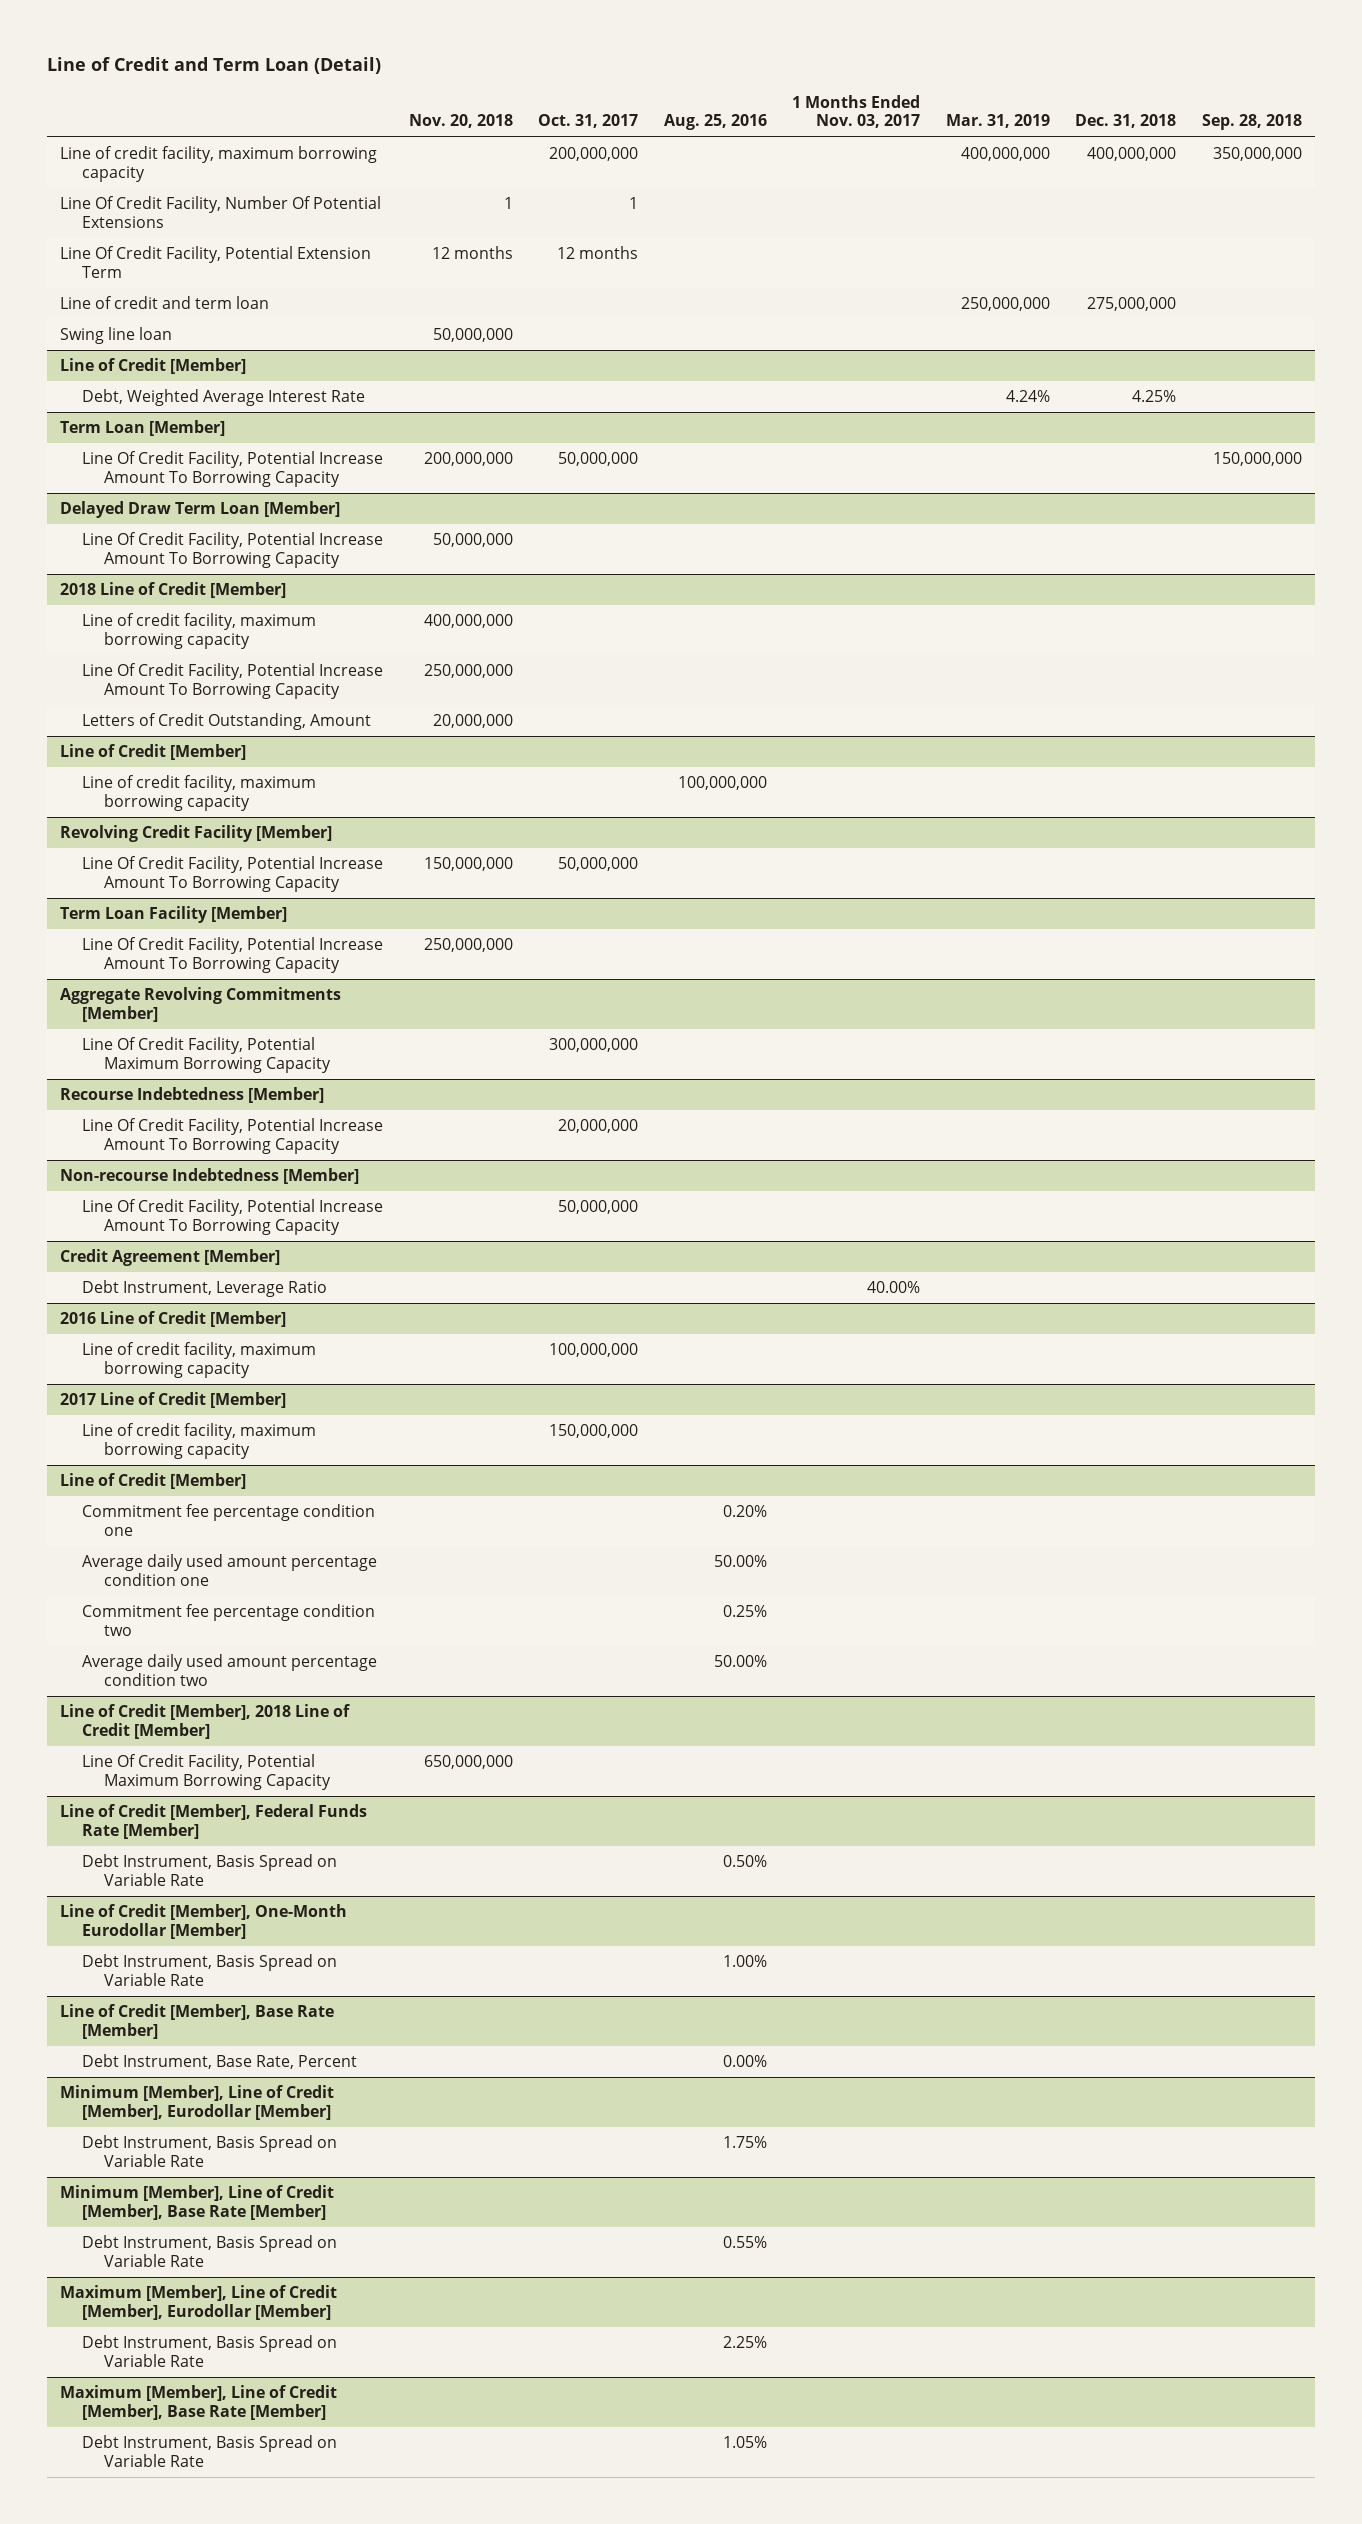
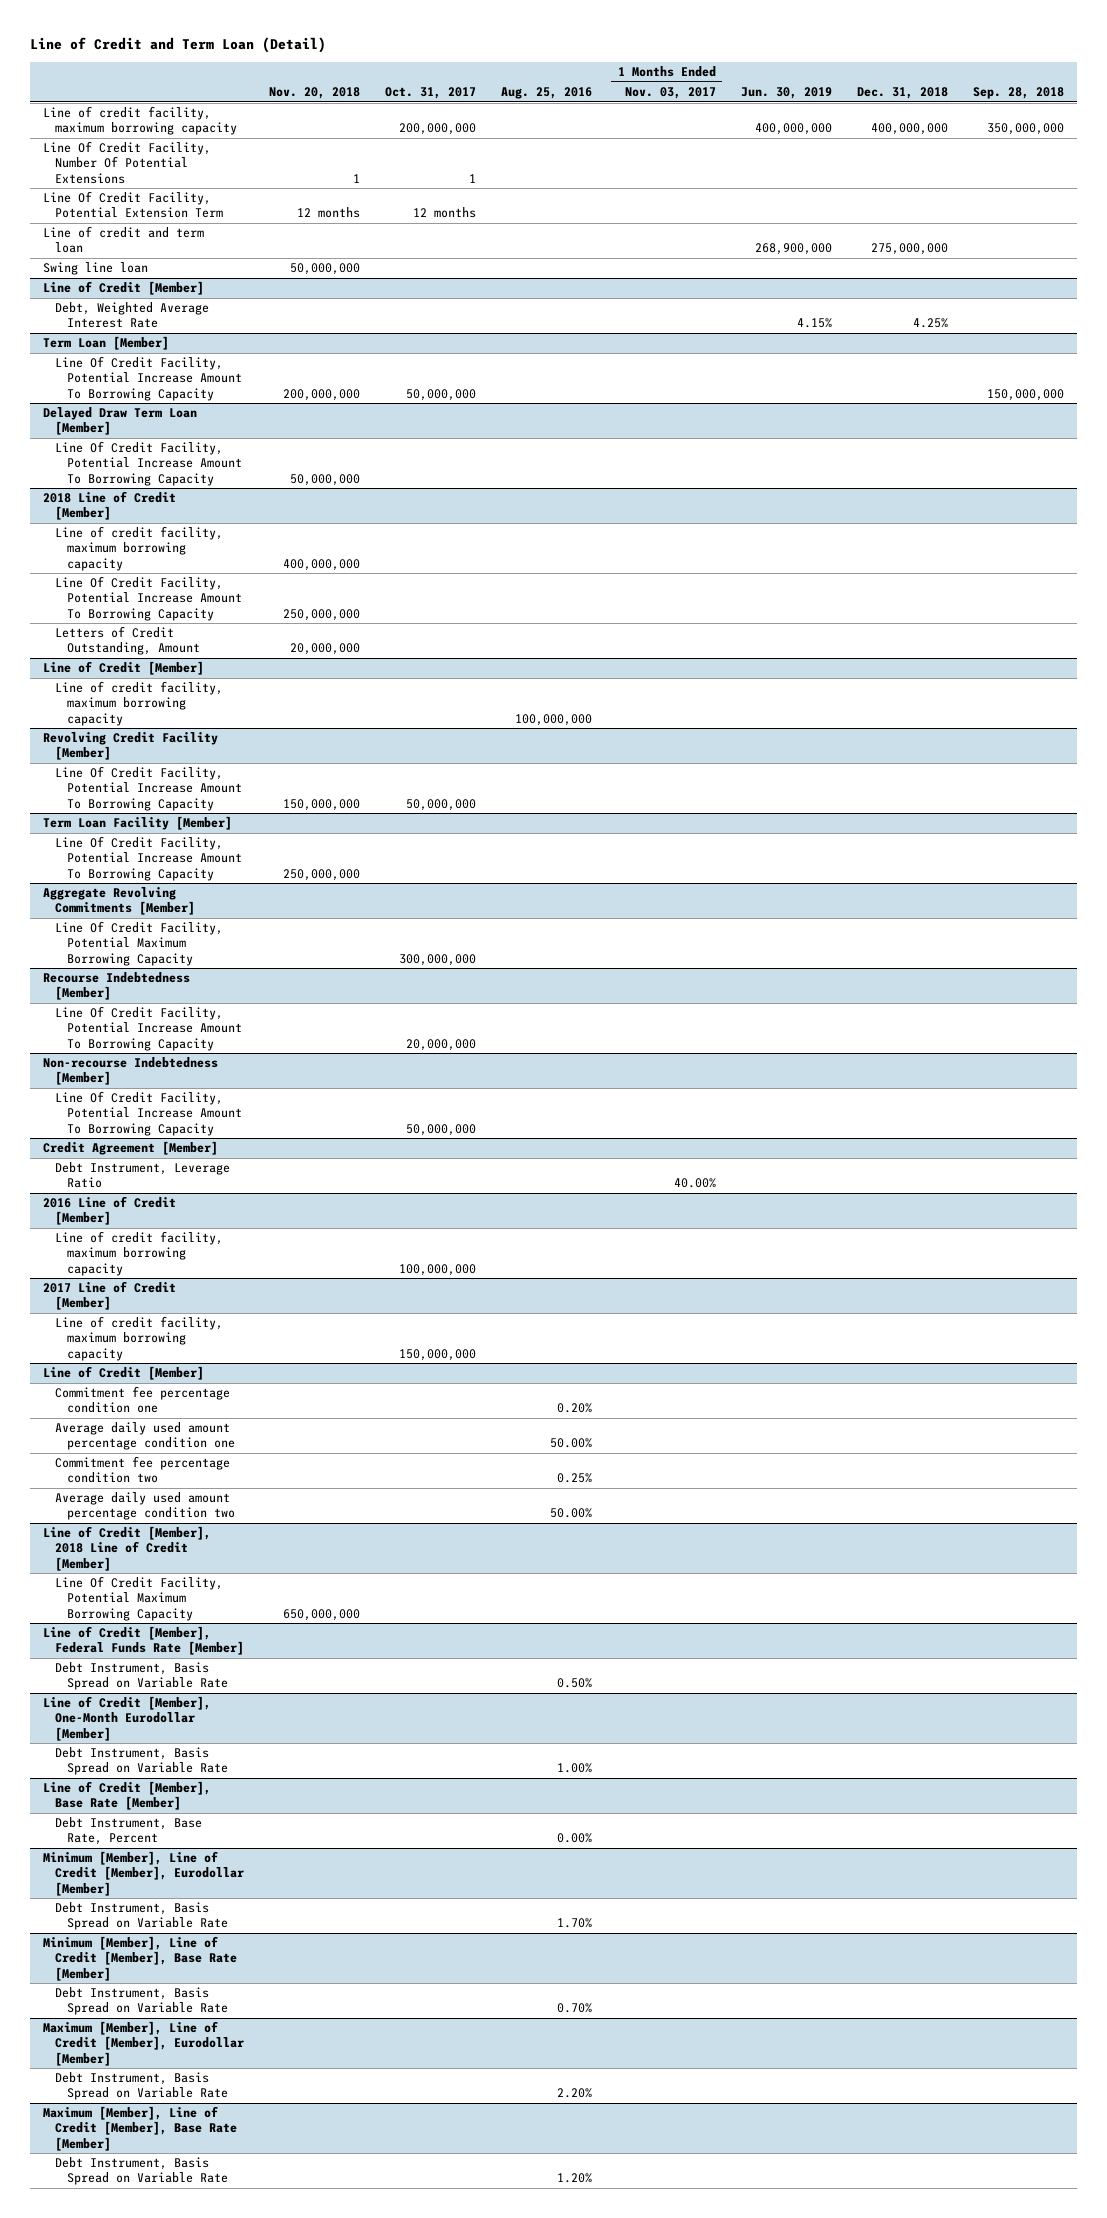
[945,114,1050,129] Mar. 31, 2019 -> none
none -> [740,87,832,100] Jun. 30, 2019
[722,2135,767,2148] 1.75% -> [557,1918,593,1929] 1.70%
[722,2235,767,2248] 0.55% -> [557,2003,593,2014] 0.70%
[722,2335,767,2348] 2.25% -> [557,2088,593,2099] 2.20%
[722,2435,767,2448] 1.05% -> [557,2173,593,2184] 1.20%

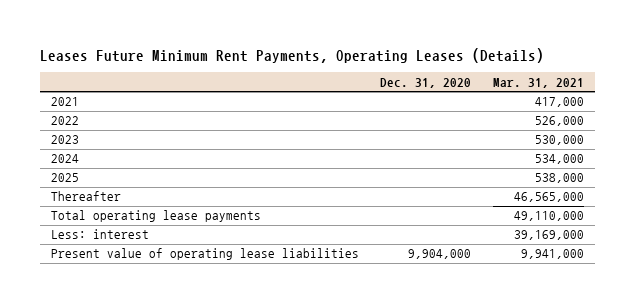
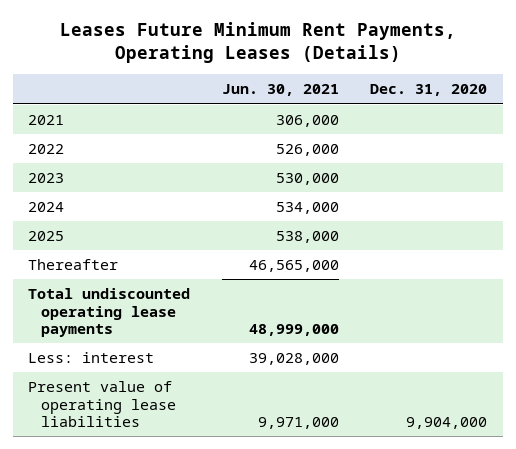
[492,77,584,88] Mar. 31, 2021 -> none
none -> [221,84,339,97] Jun. 30, 2021
[50,210,261,223] Total operating lease payments -> [28,288,191,337] Total undiscounted operating lease payments

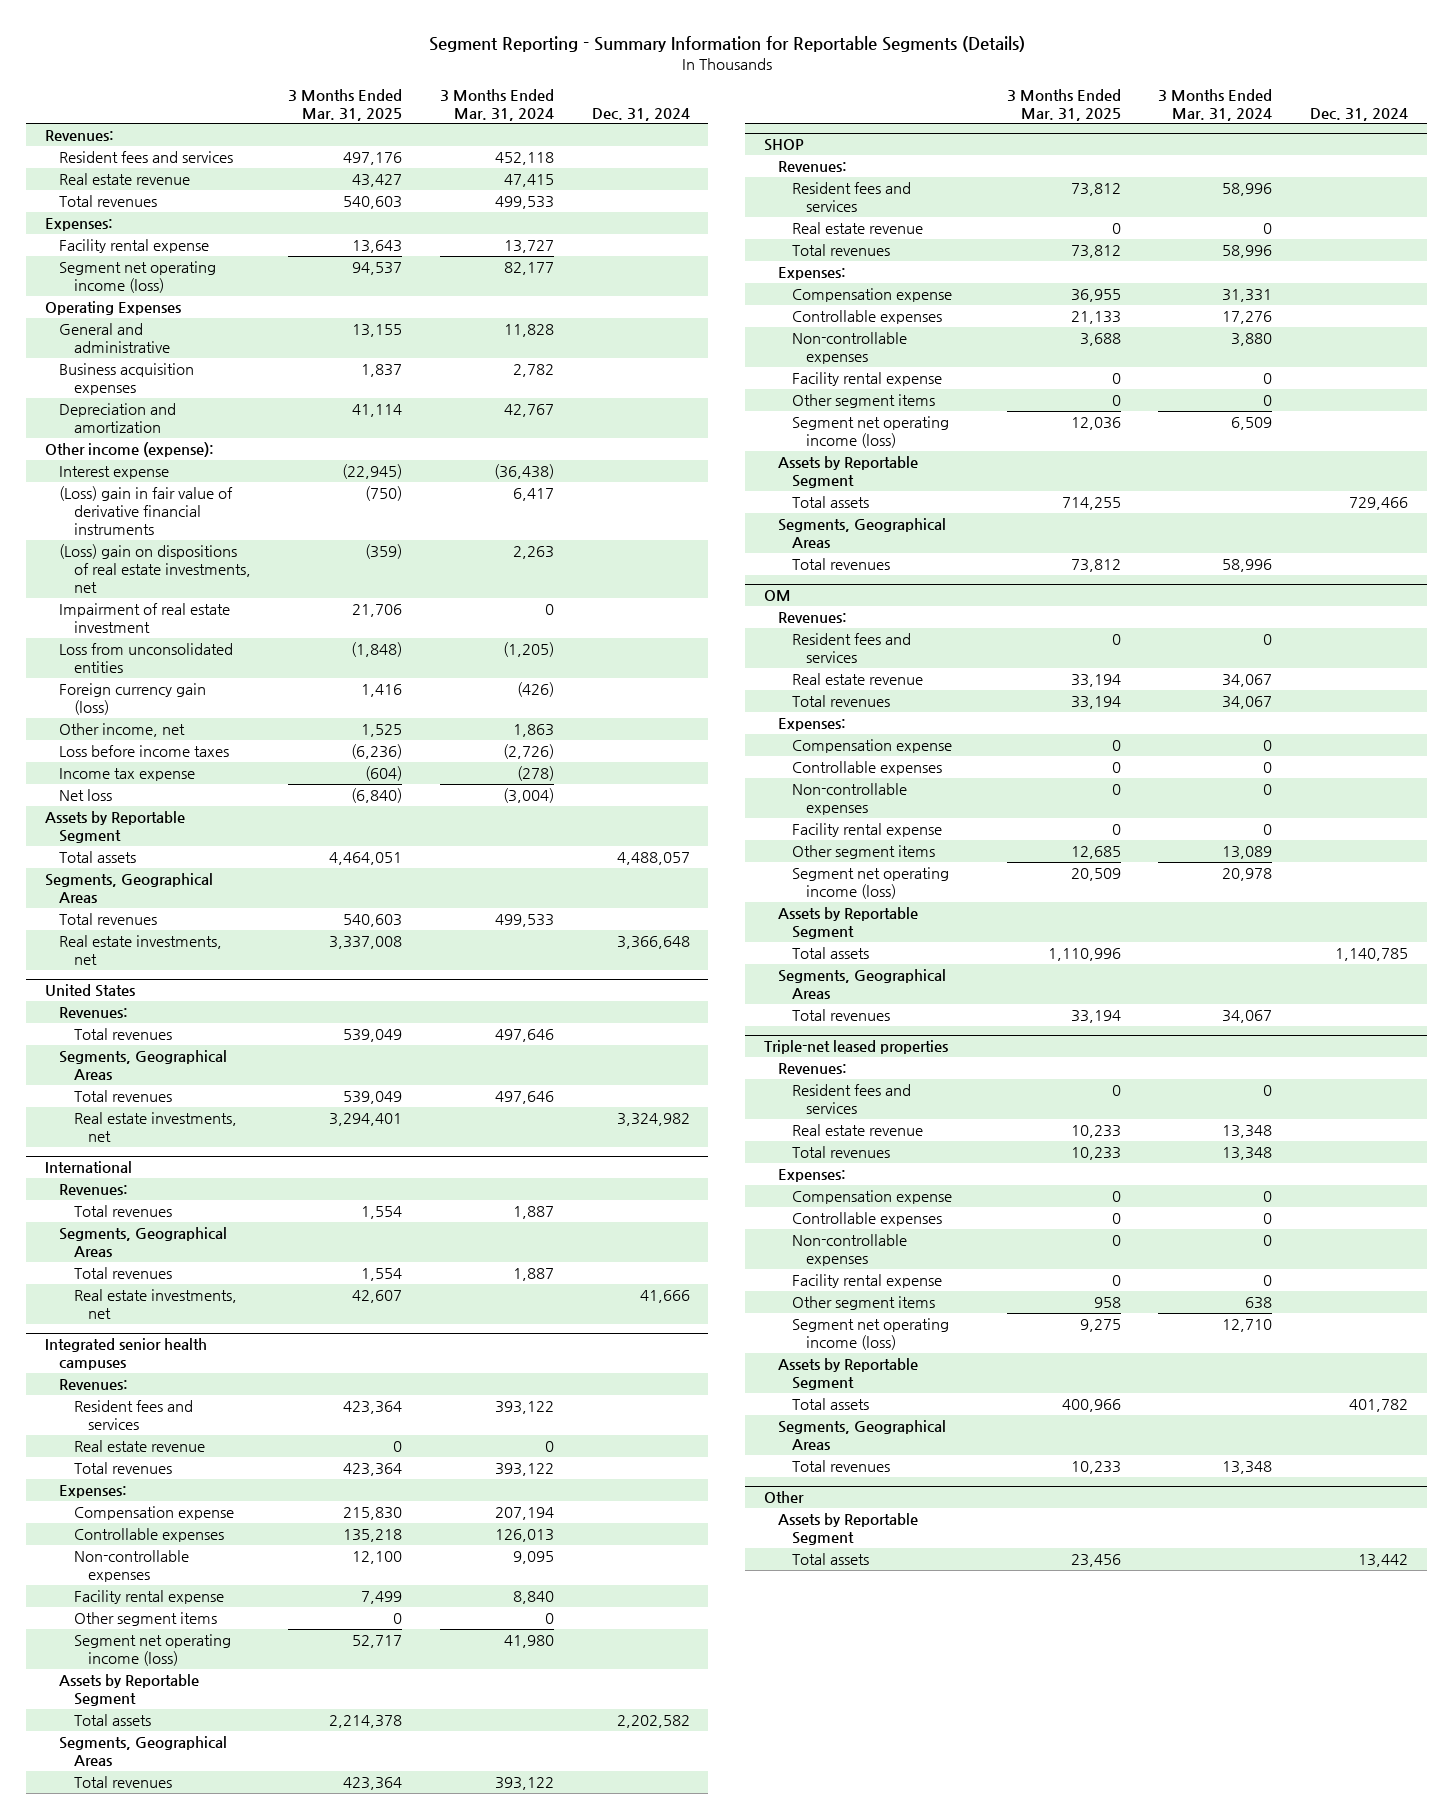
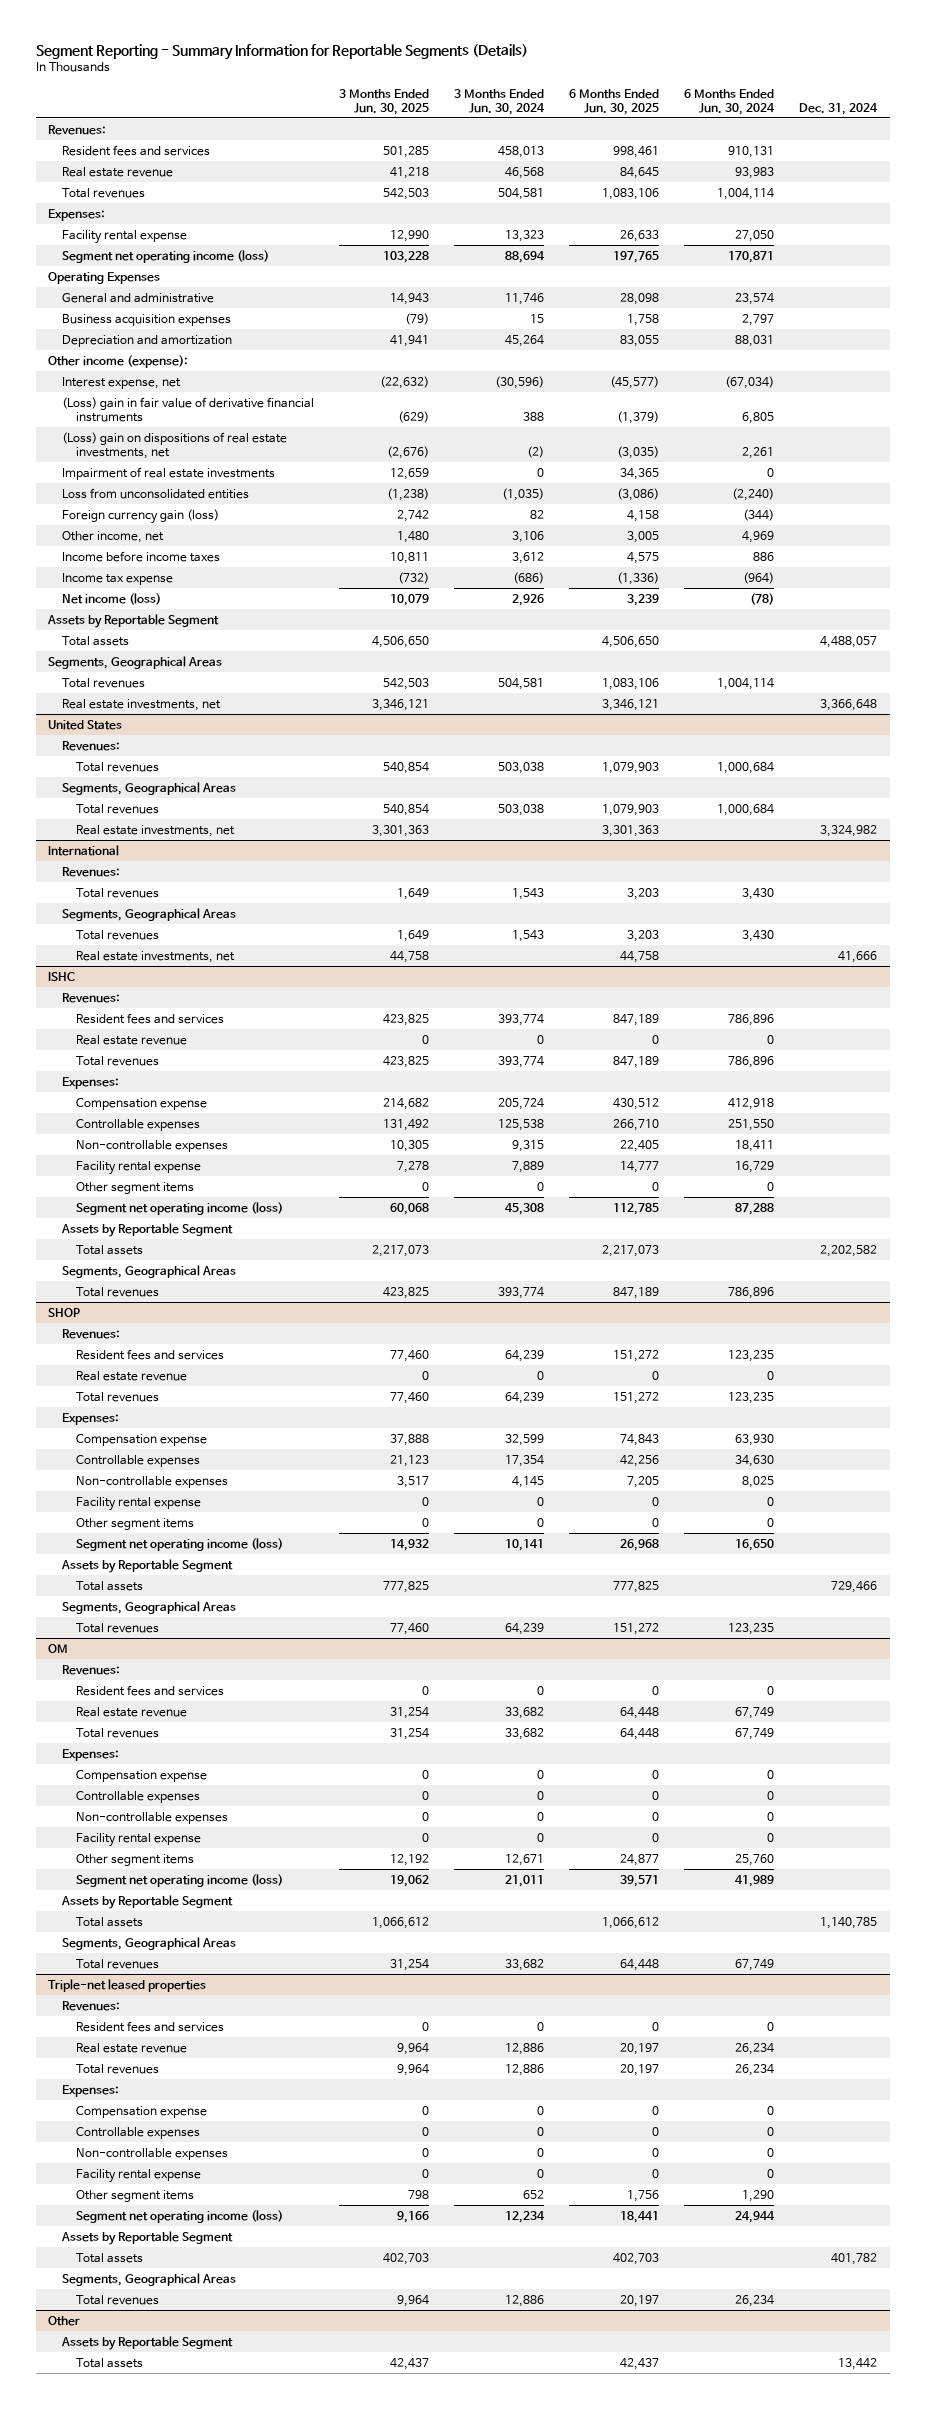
[288,88,403,121] 3 Months Ended Mar. 31, 2025 -> none
[439,88,554,121] 3 Months Ended Mar. 31, 2024 -> none
none -> [338,88,429,116] 3 Months Ended Jun. 30, 2025
none -> [454,88,546,116] 3 Months Ended Jun. 30, 2024
none -> [569,88,660,116] 6 Months Ended Jun. 30, 2025
none -> [684,88,776,116] 6 Months Ended Jun. 30, 2024
[59,466,170,480] Interest expense -> [61,376,181,389] Interest expense, net
[59,603,231,634] Impairment of real estate investment -> [61,466,275,480] Impairment of real estate investments
[59,745,230,758] Loss before income taxes -> [61,550,220,562] Income before income taxes
[59,789,113,802] Net loss -> [61,592,161,605] Net income (loss)
[45,1338,208,1371] Integrated senior health campuses -> [48,971,76,981] ISHC

